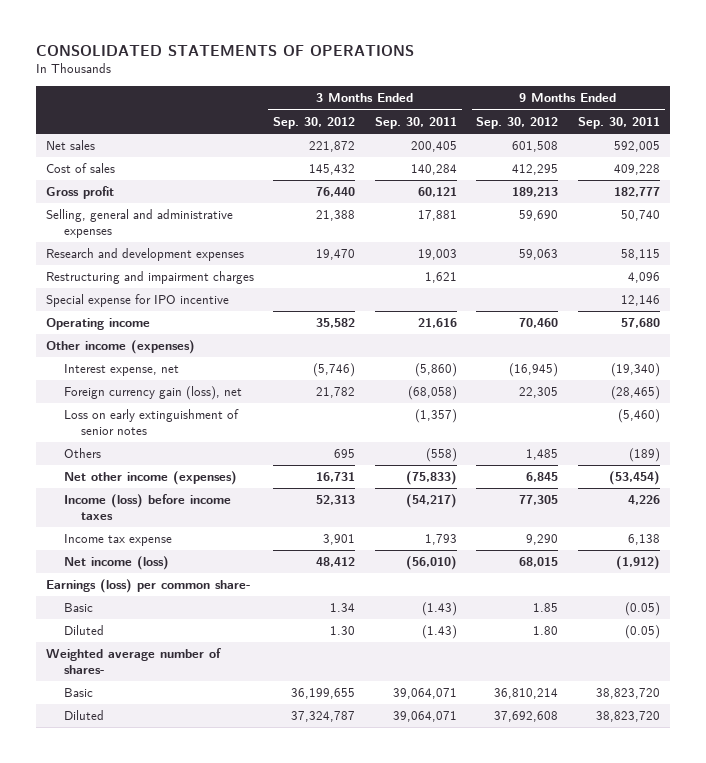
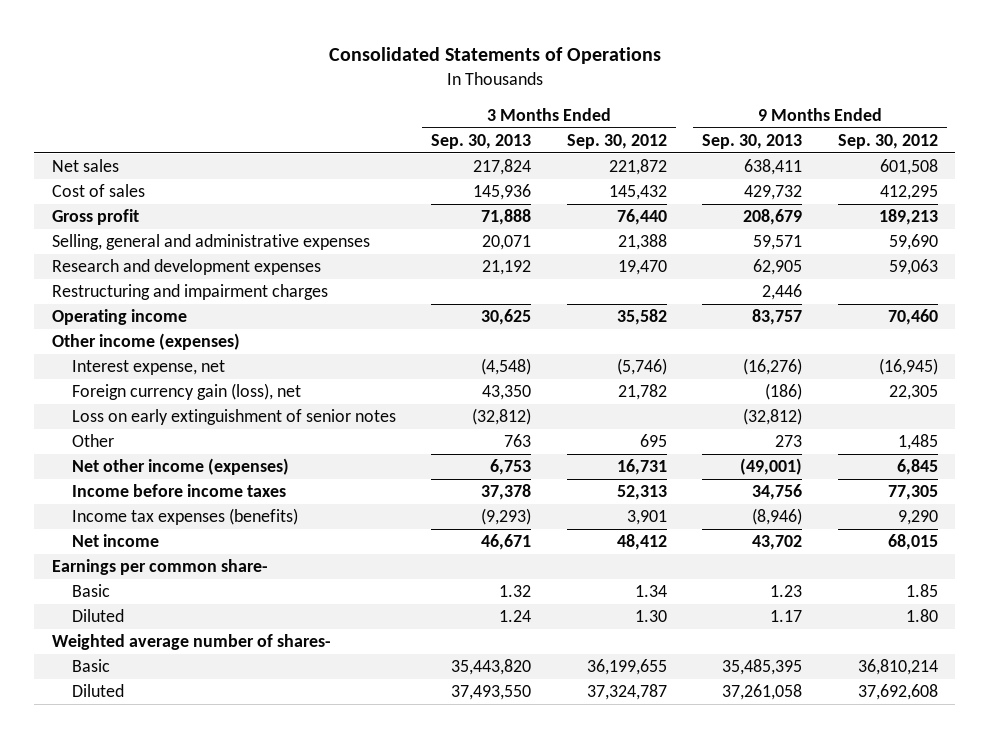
[35,44,414,56] CONSOLIDATED STATEMENTS OF OPERATIONS -> [328,47,661,65] Consolidated Statements of Operations
[374,116,457,129] Sep. 30, 2011 -> none
[578,116,661,129] Sep. 30, 2011 -> none
none -> [431,133,532,149] Sep. 30, 2013
none -> [702,133,803,149] Sep. 30, 2013
[45,294,229,308] Special expense for IPO incentive -> none
[63,448,101,459] Others -> [71,434,114,448] Other
[63,494,231,520] Income (loss) before income taxes -> [71,484,286,498] Income before income taxes
[63,534,172,547] Income tax expense -> [71,508,298,526] Income tax expenses (benefits)
[63,556,169,571] Net income (loss) -> [71,534,159,548] Net income
[45,579,251,594] Earnings (loss) per common share- -> [51,559,268,576] Earnings per common share-

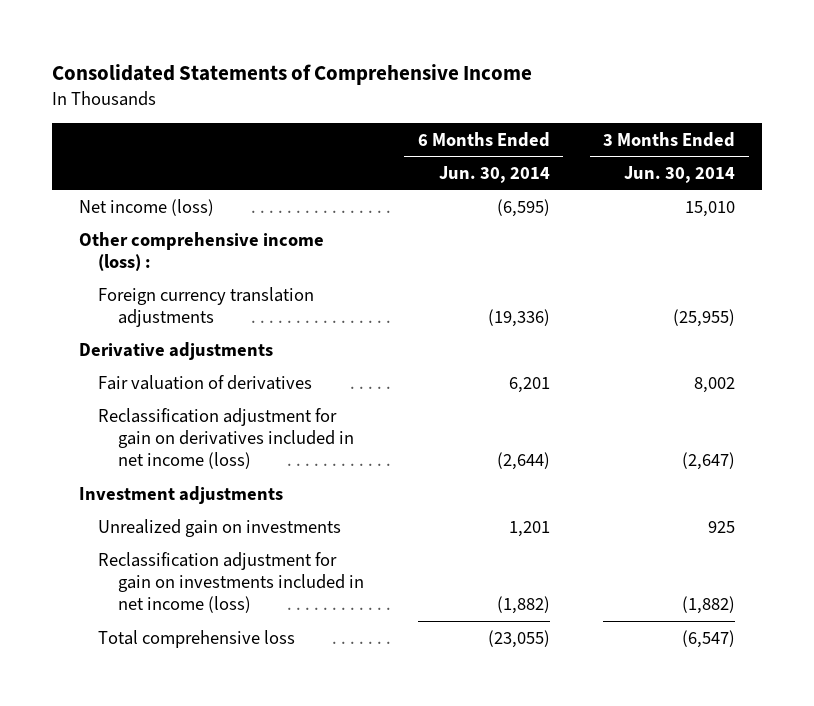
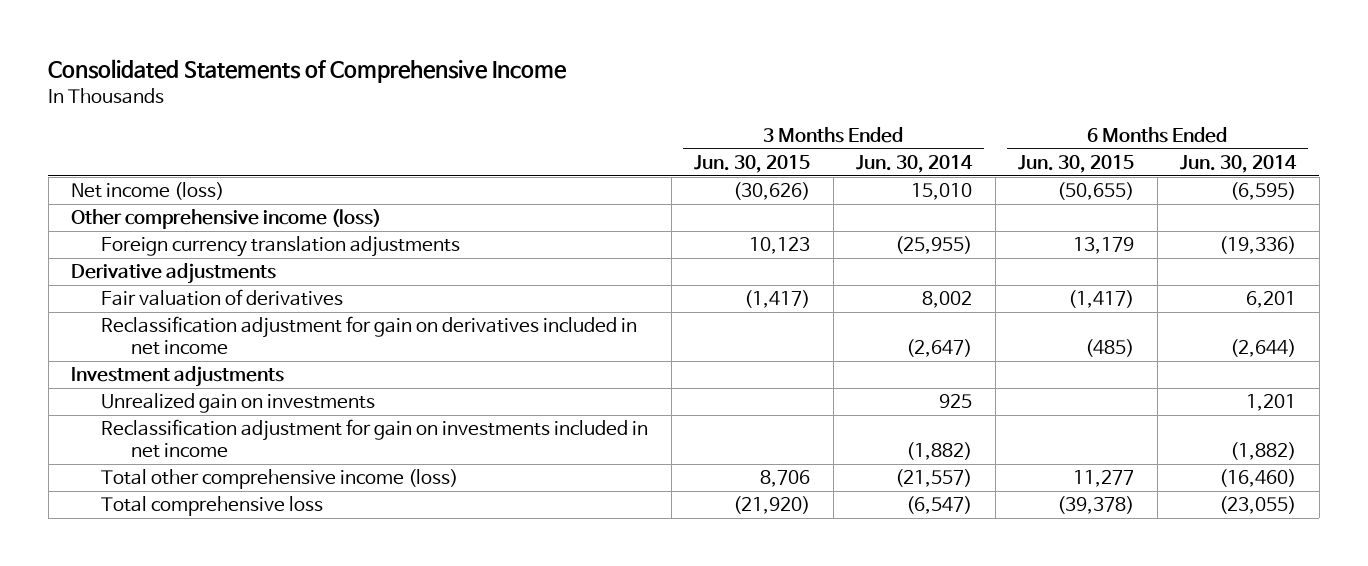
none -> [694,155,811,174] Jun. 30, 2015
none -> [1018,155,1135,174] Jun. 30, 2015
[78,231,324,271] Other comprehensive income (loss) : -> [71,209,382,230] Other comprehensive income (loss)
[98,407,355,470] Reclassification adjustment for gain on derivatives included in net income (loss) -> [100,316,637,356] Reclassification adjustment for gain on derivatives included in net income
[98,551,365,614] Reclassification adjustment for gain on investments included in net income (loss) -> [100,419,648,459] Reclassification adjustment for gain on investments included in net income
none -> [100,469,458,490] Total other comprehensive income (loss)

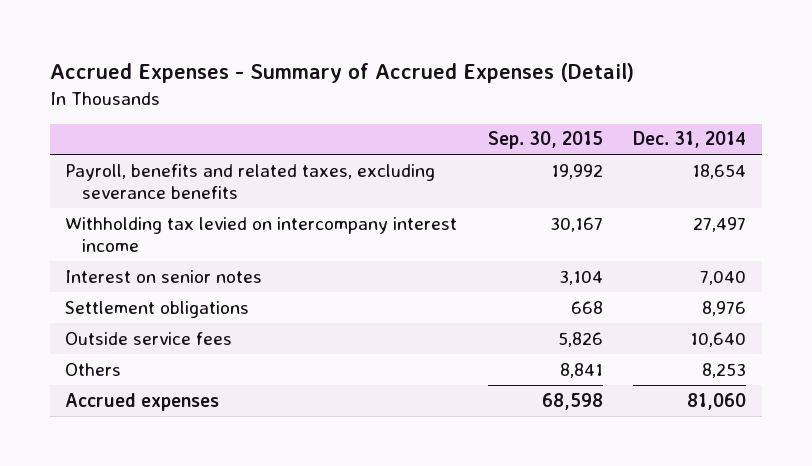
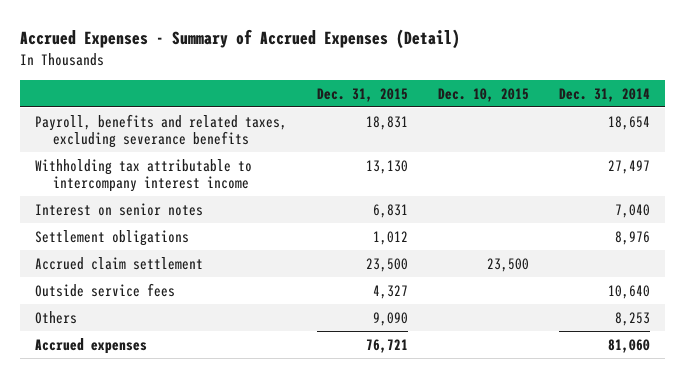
[487,131,603,150] Sep. 30, 2015 -> none
none -> [317,87,409,102] Dec. 31, 2015
none -> [438,87,530,102] Dec. 10, 2015
[65,216,458,253] Withholding tax levied on intercompany interest income -> [35,158,253,193] Withholding tax attributable to intercompany interest income
none -> [35,256,204,270] Accrued claim settlement

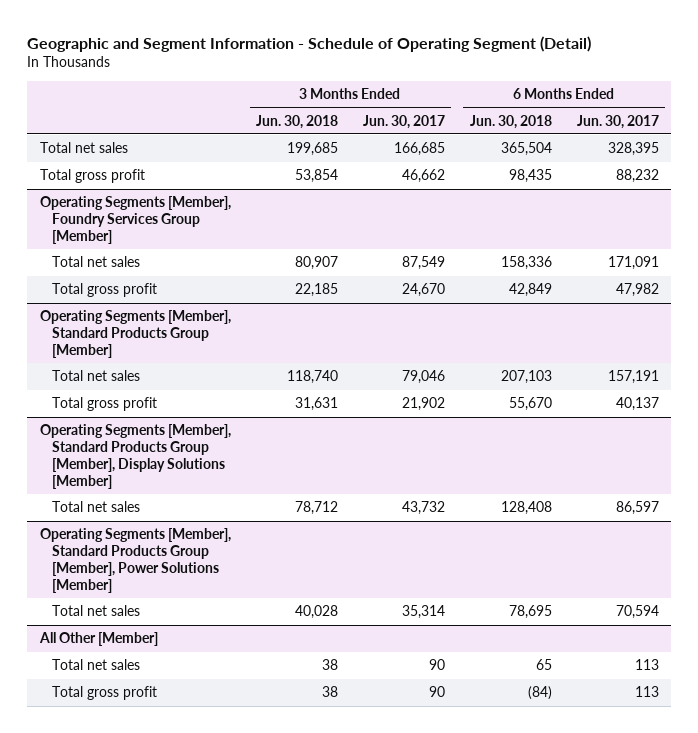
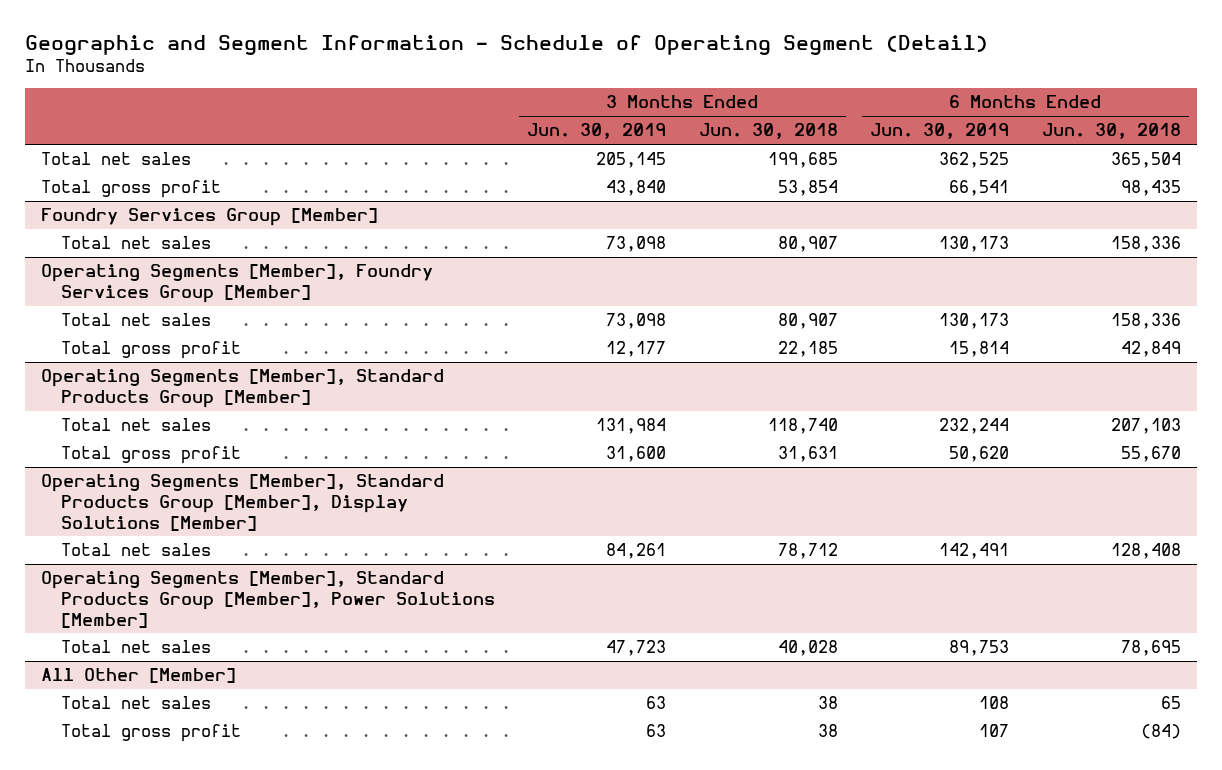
[362,114,445,129] Jun. 30, 2017 -> none
[576,114,659,129] Jun. 30, 2017 -> none
none -> [527,123,667,140] Jun. 30, 2019
none -> [870,123,1010,140] Jun. 30, 2019
none -> [40,208,378,227] Foundry Services Group [Member]
none -> [60,236,211,250] Total net sales

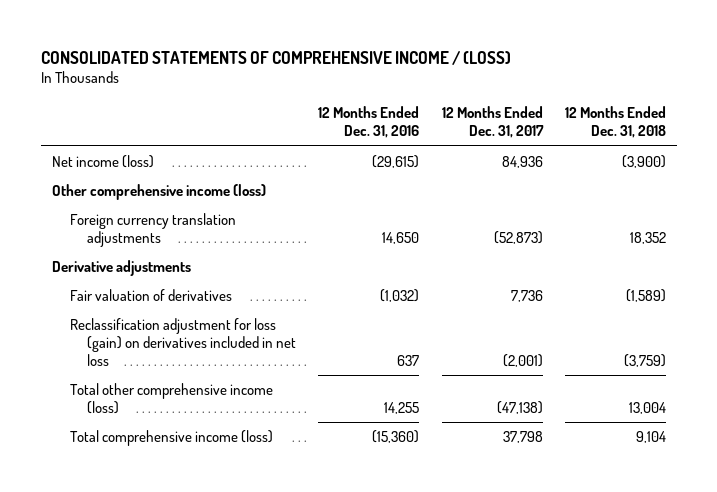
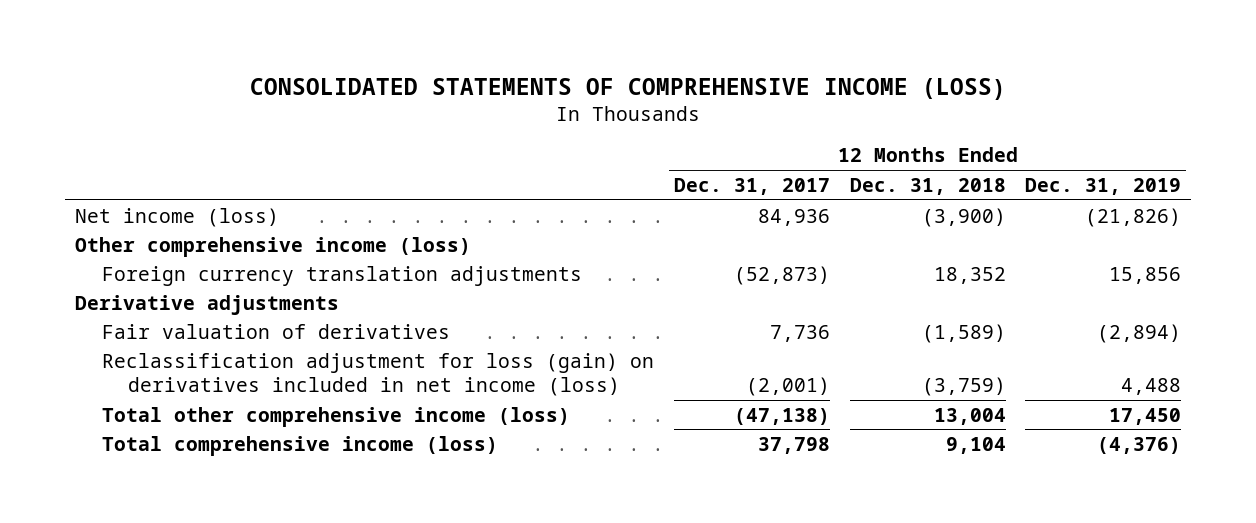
[40,50,511,65] CONSOLIDATED STATEMENTS OF COMPREHENSIVE INCOME / (LOSS) -> [250,78,1007,101] CONSOLIDATED STATEMENTS OF COMPREHENSIVE INCOME (LOSS)
[318,106,420,139] 12 Months Ended Dec. 31, 2016 -> none
none -> [1025,177,1182,195] Dec. 31, 2019
[69,317,297,367] Reclassification adjustment for loss (gain) on derivatives included in net loss -> [101,352,654,397] Reclassification adjustment for loss (gain) on derivatives included in net income (loss)

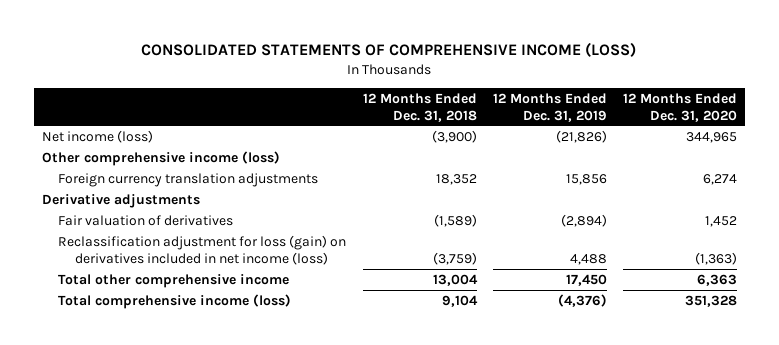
[673,177,830,195] Dec. 31, 2017 -> none
none -> [623,92,738,122] 12 Months Ended Dec. 31, 2020
[101,406,570,427] Total other comprehensive income (loss) -> [58,273,290,288] Total other comprehensive income

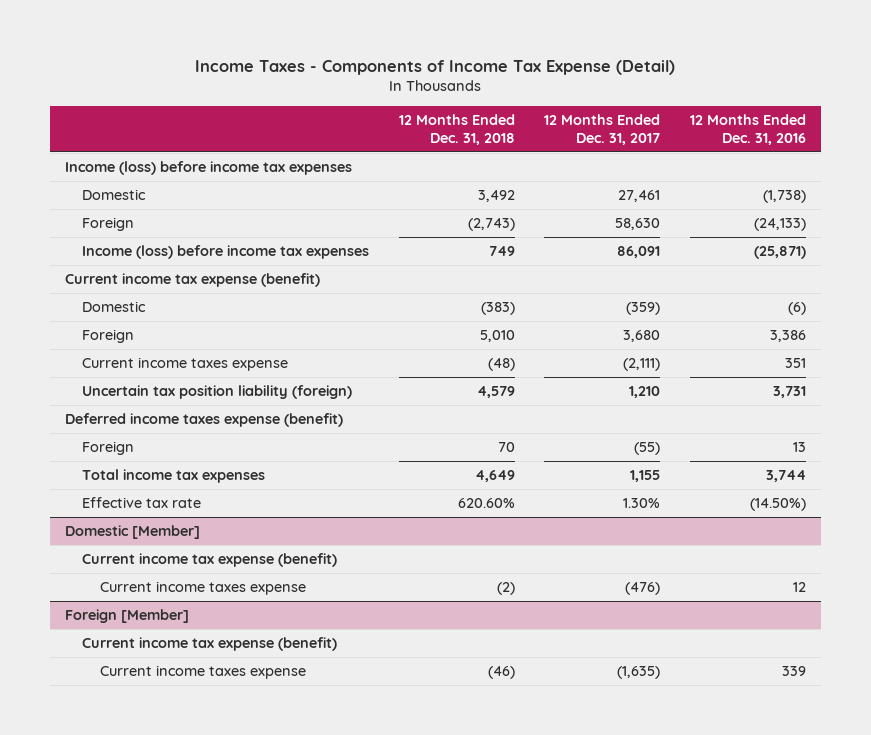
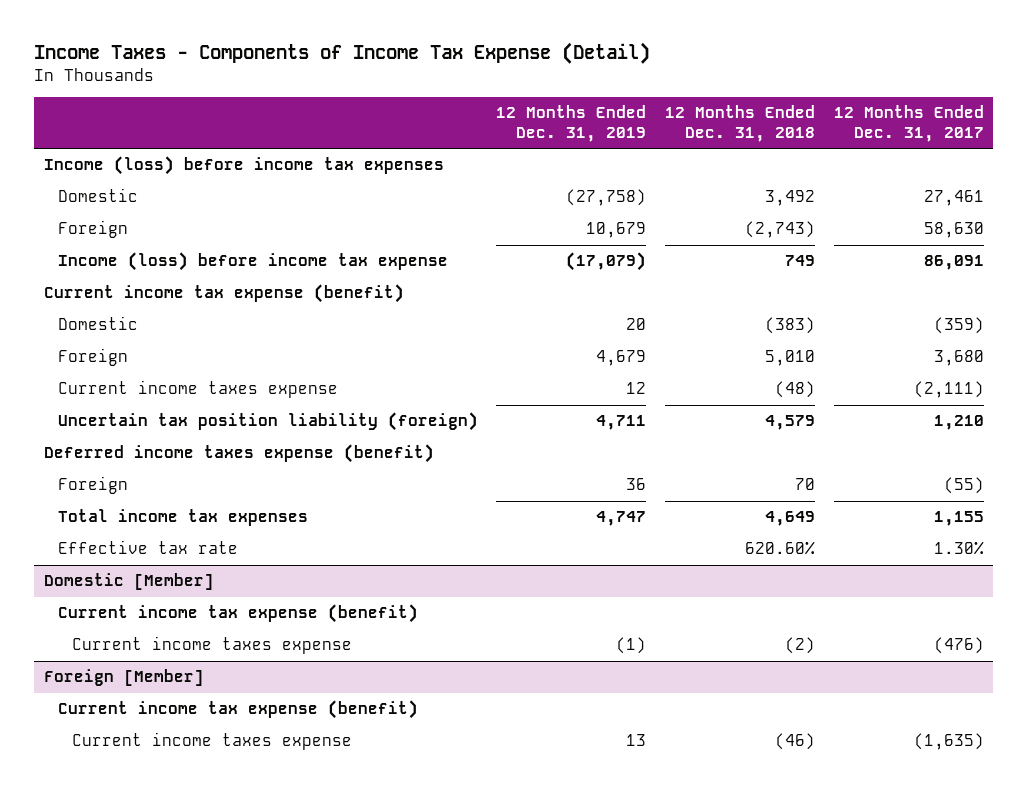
[690,113,807,145] 12 Months Ended Dec. 31, 2016 -> none
none -> [496,104,647,142] 12 Months Ended Dec. 31, 2019
[82,245,370,260] Income (loss) before income tax expenses -> [57,252,448,272] Income (loss) before income tax expense

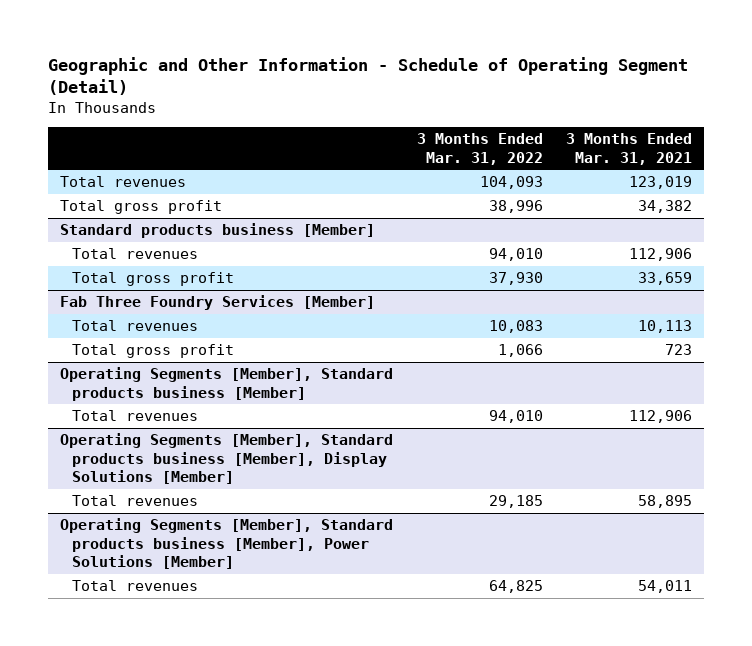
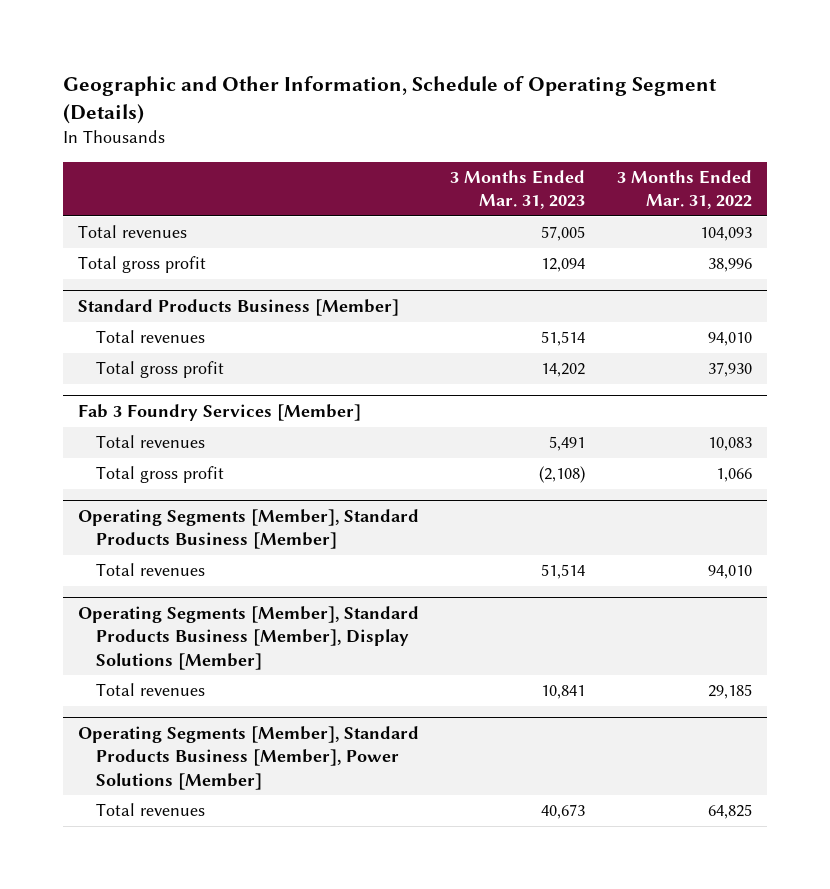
[48,56,689,96] Geographic and Other Information - Schedule of Operating Segment (Detail) -> [62,75,717,124] Geographic and Other Information, Schedule of Operating Segment (Details)
[566,133,693,165] 3 Months Ended Mar. 31, 2021 -> none
none -> [450,169,586,210] 3 Months Ended Mar. 31, 2023
[60,223,376,239] Standard products business [Member] -> [78,299,400,317] Standard Products Business [Member]
[60,295,376,311] Fab Three Foundry Services [Member] -> [78,404,362,422] Fab 3 Foundry Services [Member]
[60,367,394,401] Operating Segments [Member], Standard products business [Member] -> [78,509,420,550] Operating Segments [Member], Standard Products Business [Member]
[60,433,394,484] Operating Segments [Member], Standard products business [Member], Display Solutions [Member] -> [78,606,420,670] Operating Segments [Member], Standard Products Business [Member], Display Solutions [Member]
[60,518,394,569] Operating Segments [Member], Standard products business [Member], Power Solutions [Member] -> [78,726,420,790] Operating Segments [Member], Standard Products Business [Member], Power Solutions [Member]

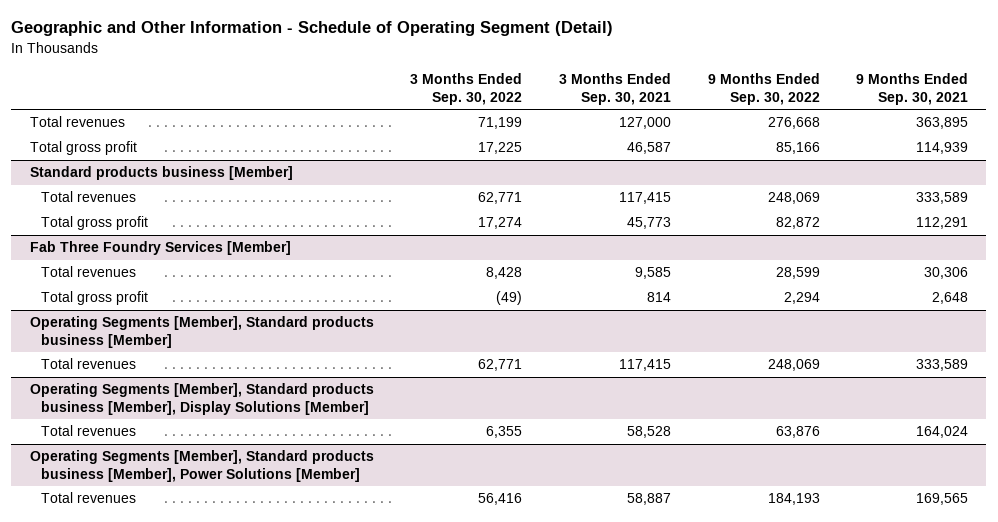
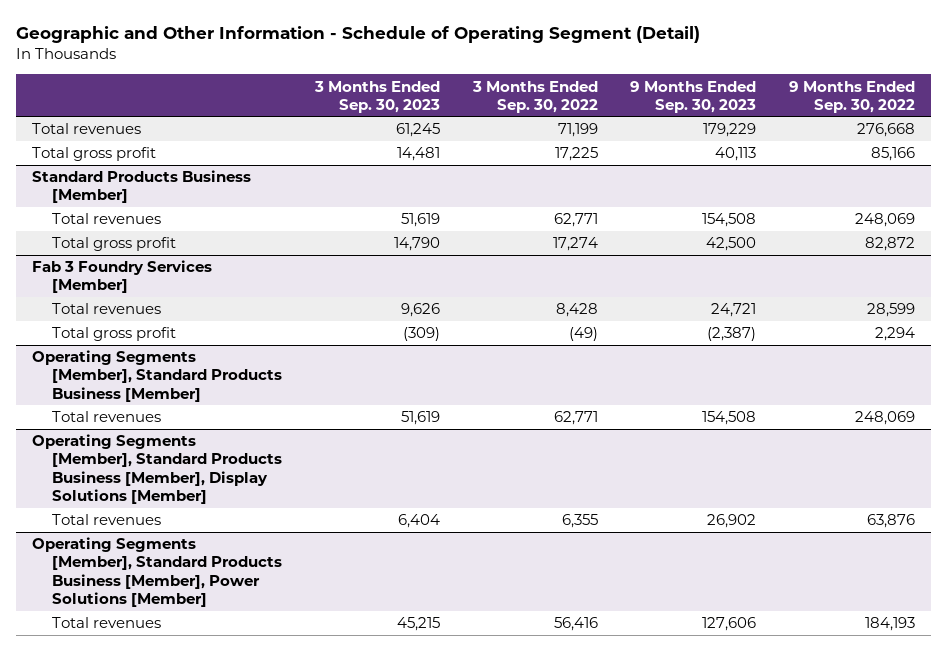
[558,73,671,105] 3 Months Ended Sep. 30, 2021 -> none
[856,73,969,105] 9 Months Ended Sep. 30, 2021 -> none
none -> [313,80,440,113] 3 Months Ended Sep. 30, 2023
none -> [630,80,757,113] 9 Months Ended Sep. 30, 2023
[29,166,293,181] Standard products business [Member] -> [32,170,252,204] Standard Products Business [Member]
[29,241,291,256] Fab Three Foundry Services [Member] -> [32,260,213,294] Fab 3 Foundry Services [Member]
[29,316,374,348] Operating Segments [Member], Standard products business [Member] -> [32,350,283,402] Operating Segments [Member], Standard Products Business [Member]
[29,383,374,415] Operating Segments [Member], Standard products business [Member], Display Solutions [Member] -> [32,434,283,505] Operating Segments [Member], Standard Products Business [Member], Display Solutions [Member]
[29,450,374,482] Operating Segments [Member], Standard products business [Member], Power Solutions [Member] -> [32,537,283,608] Operating Segments [Member], Standard Products Business [Member], Power Solutions [Member]

